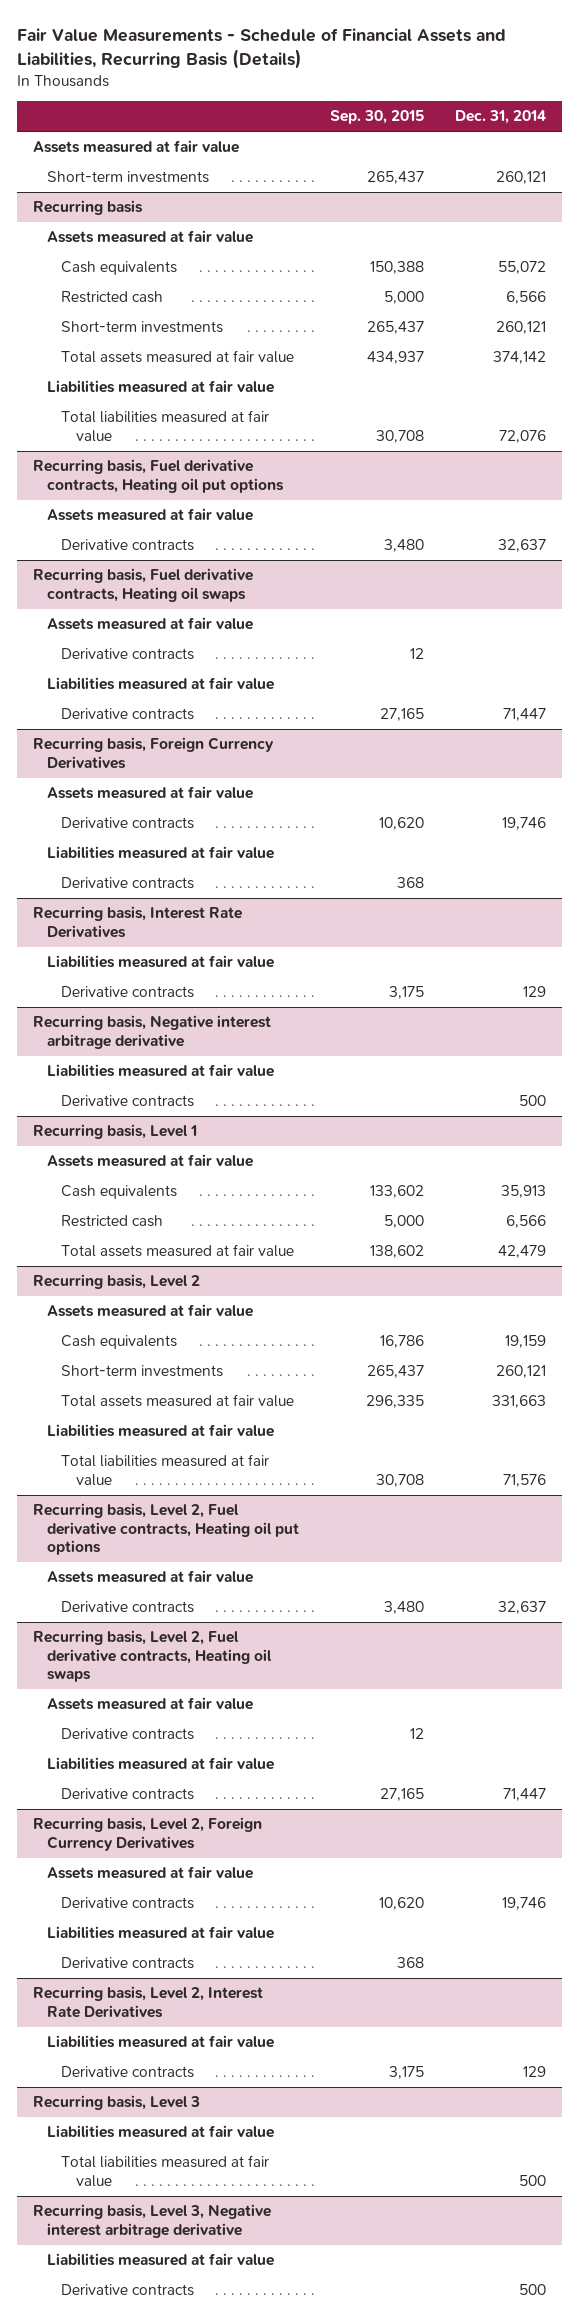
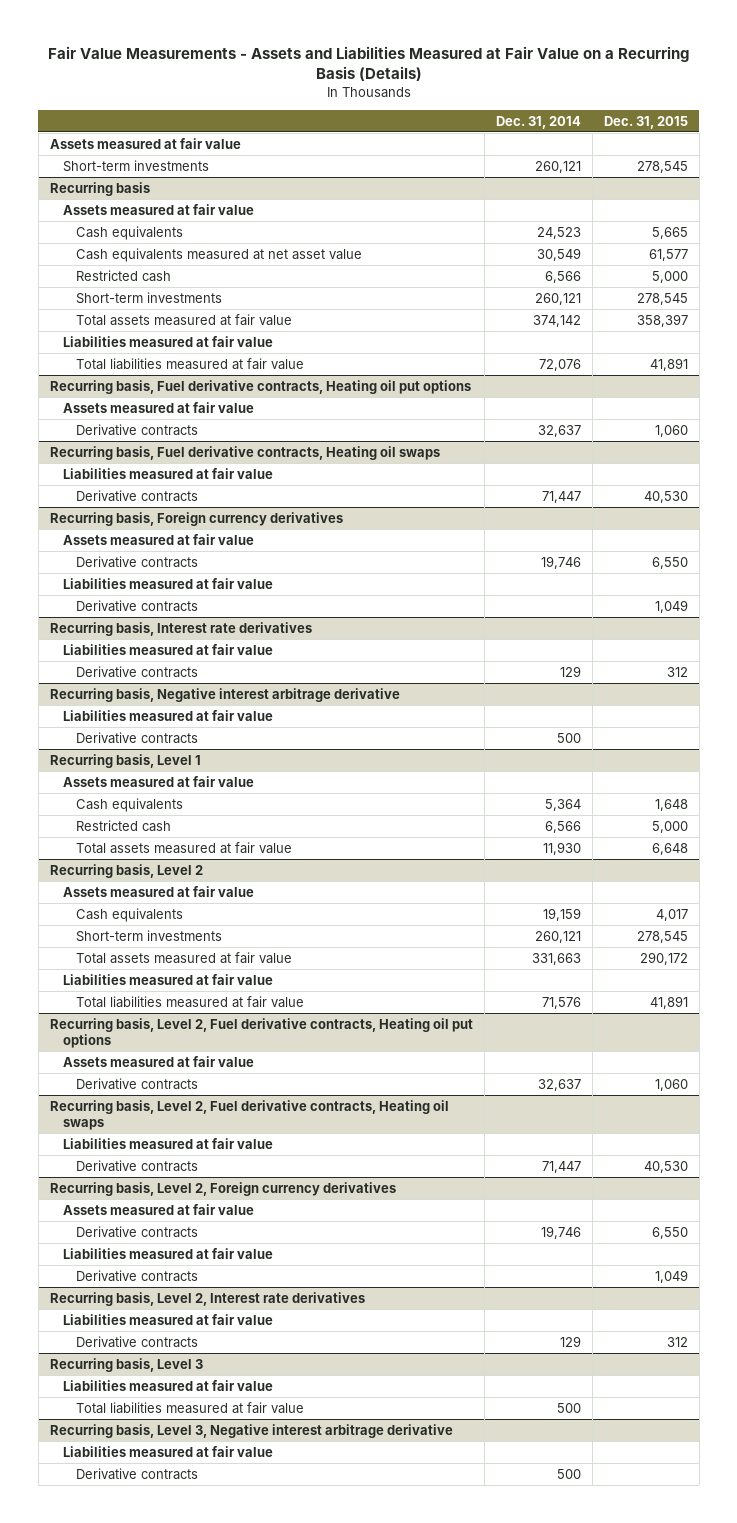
[17,27,507,69] Fair Value Measurements - Schedule of Financial Assets and Liabilities, Recurring Basis (Details) -> [47,45,689,82] Fair Value Measurements - Assets and Liabilities Measured at Fair Value on a Recurring Basis (Details)
[330,110,425,125] Sep. 30, 2015 -> none
none -> [603,115,688,129] Dec. 31, 2015
[498,261,547,275] 55,072 -> [536,226,581,239] 24,523
none -> [75,247,362,262] Cash equivalents measured at net asset value
[47,617,254,631] Assets measured at fair value -> none
[61,648,195,661] Derivative contracts -> none
[32,737,274,769] Recurring basis, Foreign Currency Derivatives -> [49,511,343,526] Recurring basis, Foreign currency derivatives
[32,906,242,938] Recurring basis, Interest Rate Derivatives -> [49,621,312,636] Recurring basis, Interest rate derivatives
[501,1185,547,1199] 35,913 -> [544,798,581,811] 5,364
[498,1245,547,1259] 42,479 -> [542,841,581,855] 11,930
[47,1697,254,1711] Assets measured at fair value -> none
[61,1728,195,1741] Derivative contracts -> none
[32,1817,262,1851] Recurring basis, Level 2, Foreign Currency Derivatives -> [49,1181,396,1196] Recurring basis, Level 2, Foreign currency derivatives
[32,1986,263,2018] Recurring basis, Level 2, Interest Rate Derivatives -> [49,1291,365,1306] Recurring basis, Level 2, Interest rate derivatives

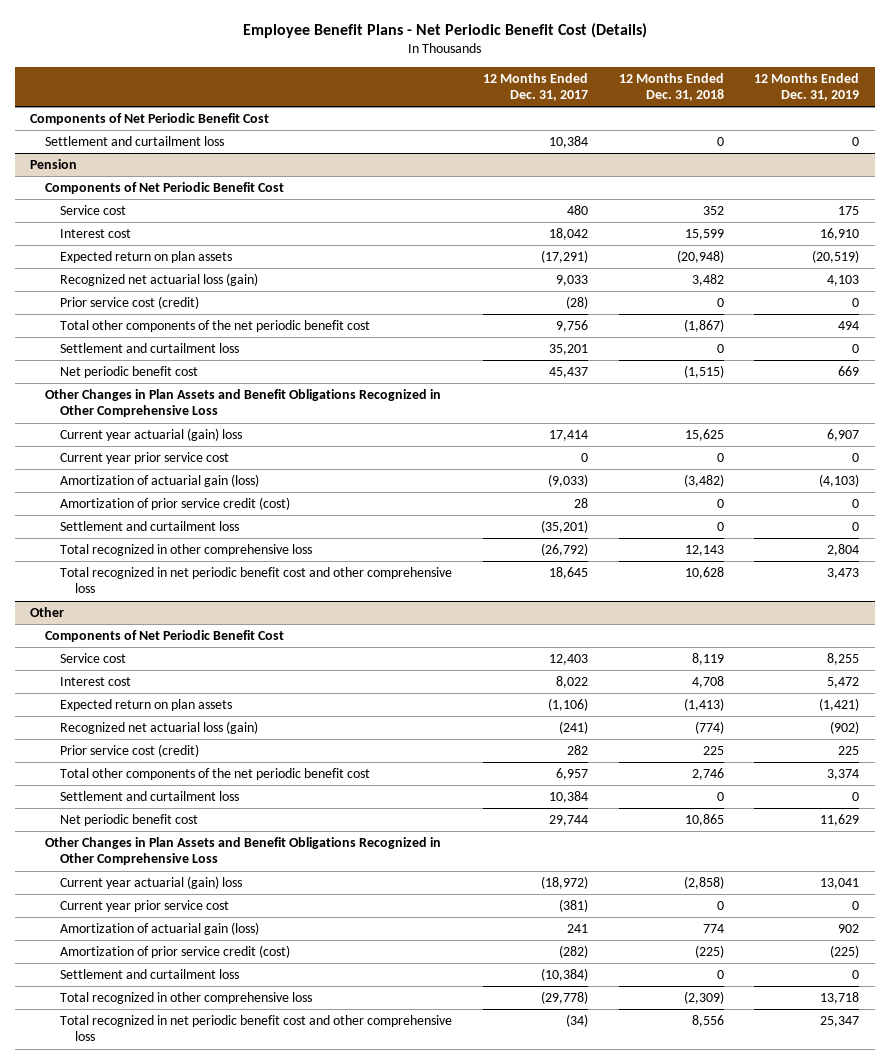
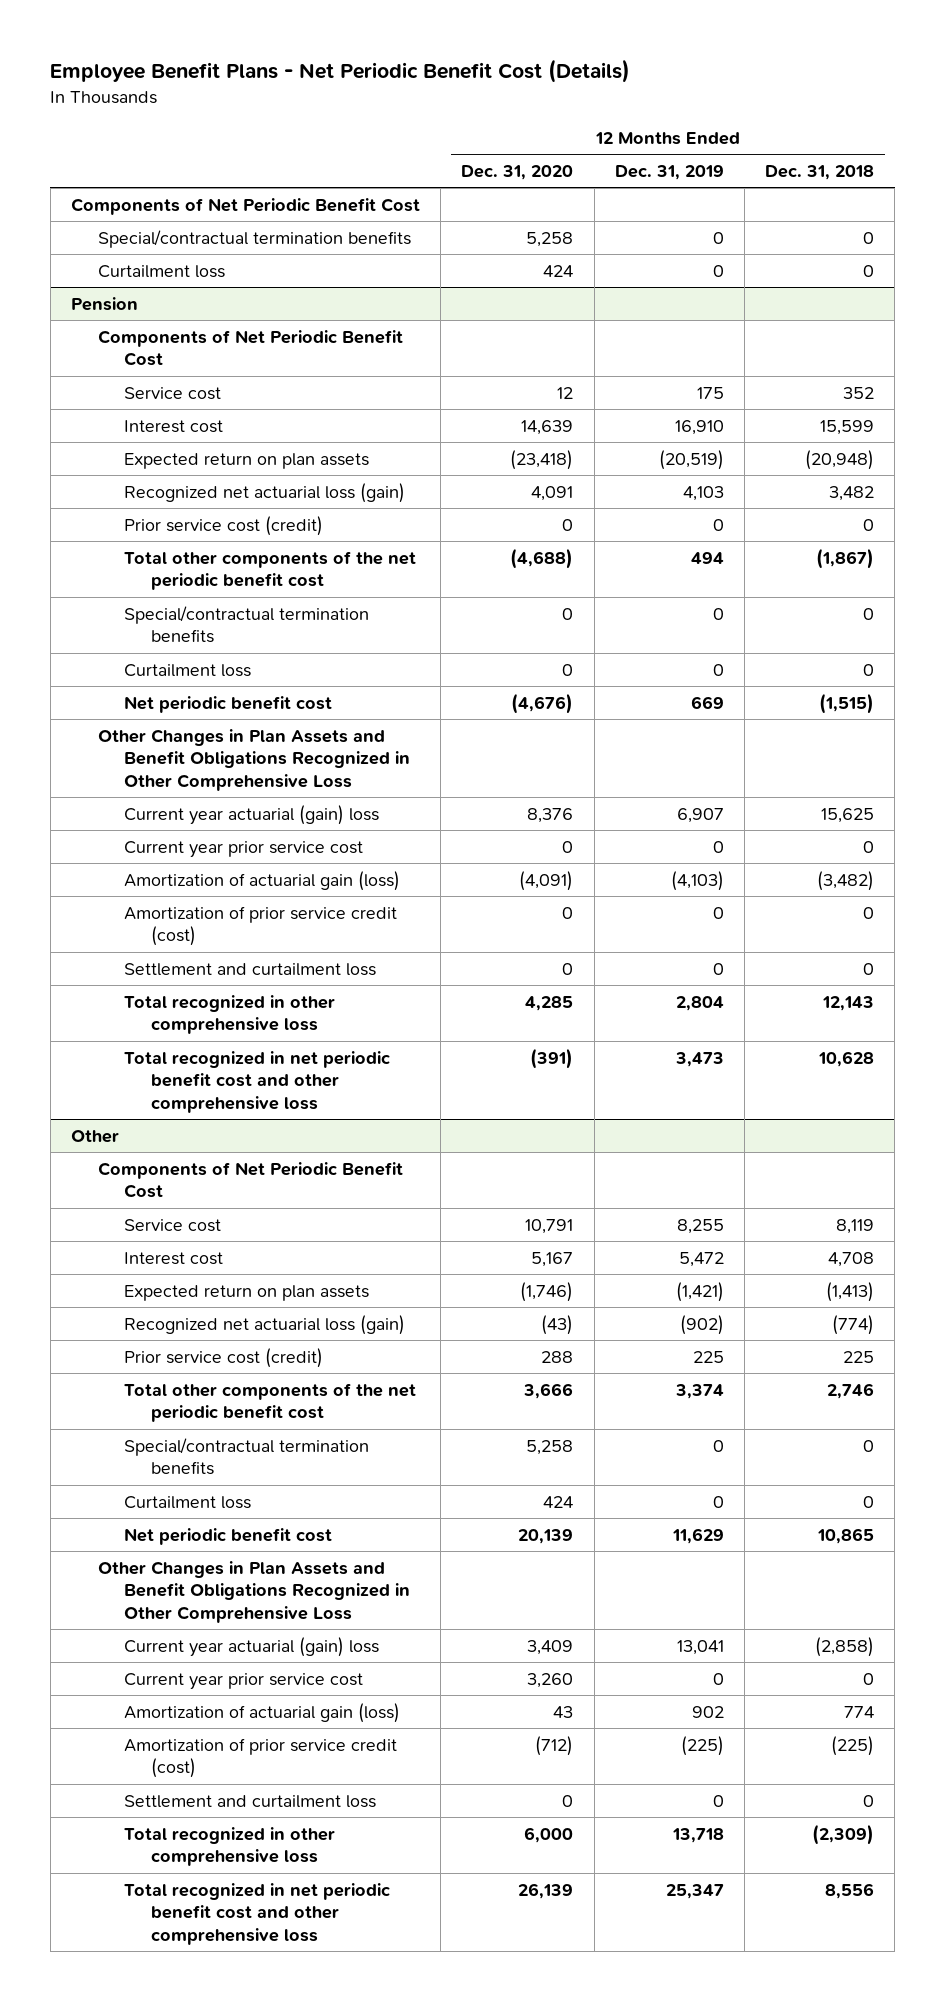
[482,72,588,101] 12 Months Ended Dec. 31, 2017 -> none
none -> [461,165,574,181] Dec. 31, 2020
none -> [97,229,411,248] Special/contractual termination benefits
[45,136,225,147] Settlement and curtailment loss -> [97,264,225,278] Curtailment loss
none -> [124,605,370,644] Special/contractual termination benefits
[60,343,240,354] Settlement and curtailment loss -> [124,663,252,677] Curtailment loss
none -> [124,1437,370,1476] Special/contractual termination benefits
[60,791,240,802] Settlement and curtailment loss -> [124,1495,252,1509] Curtailment loss

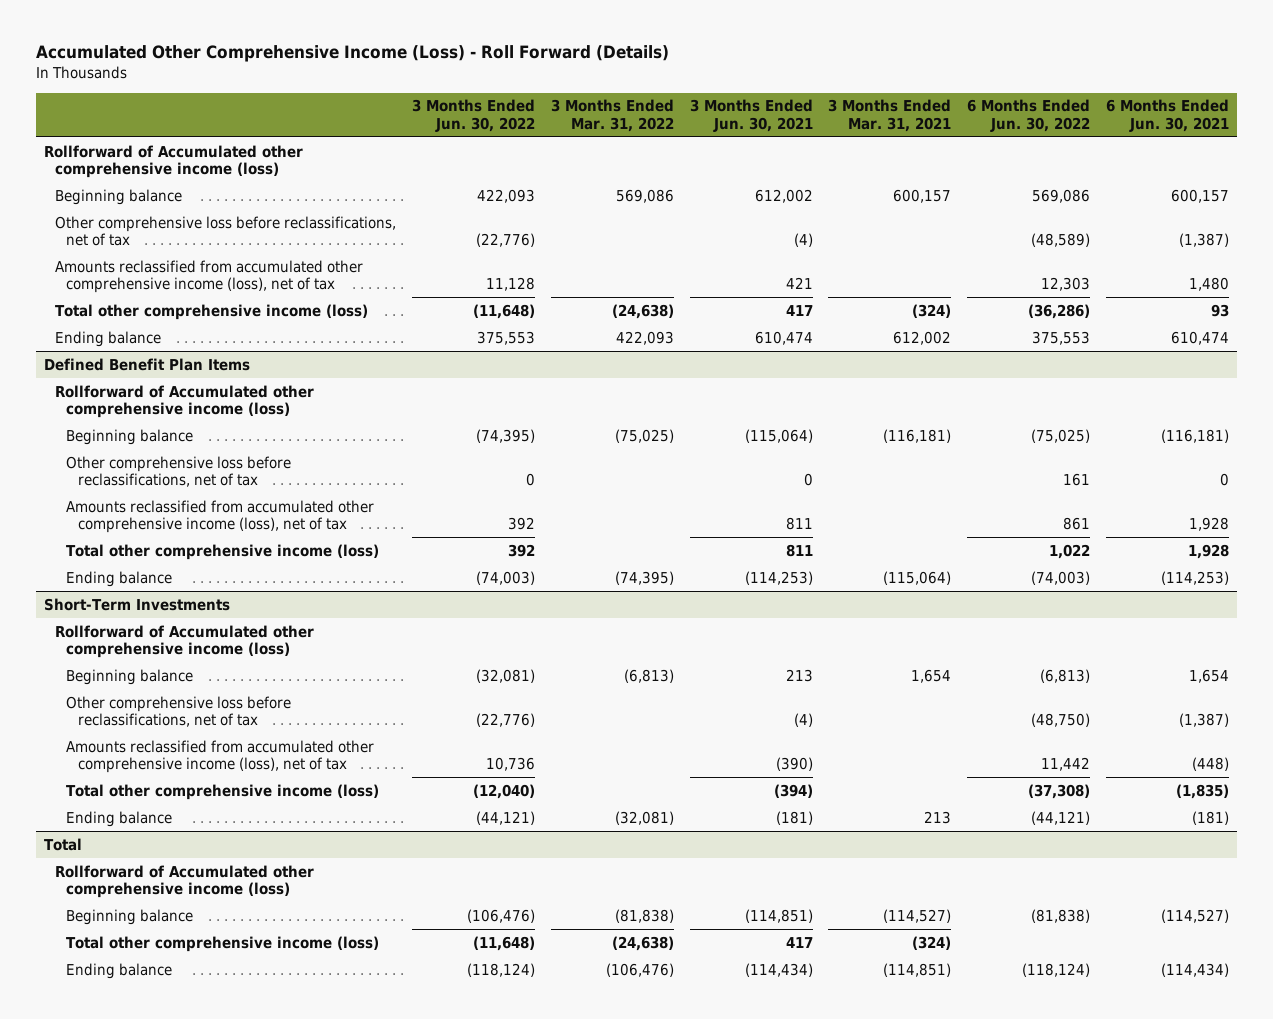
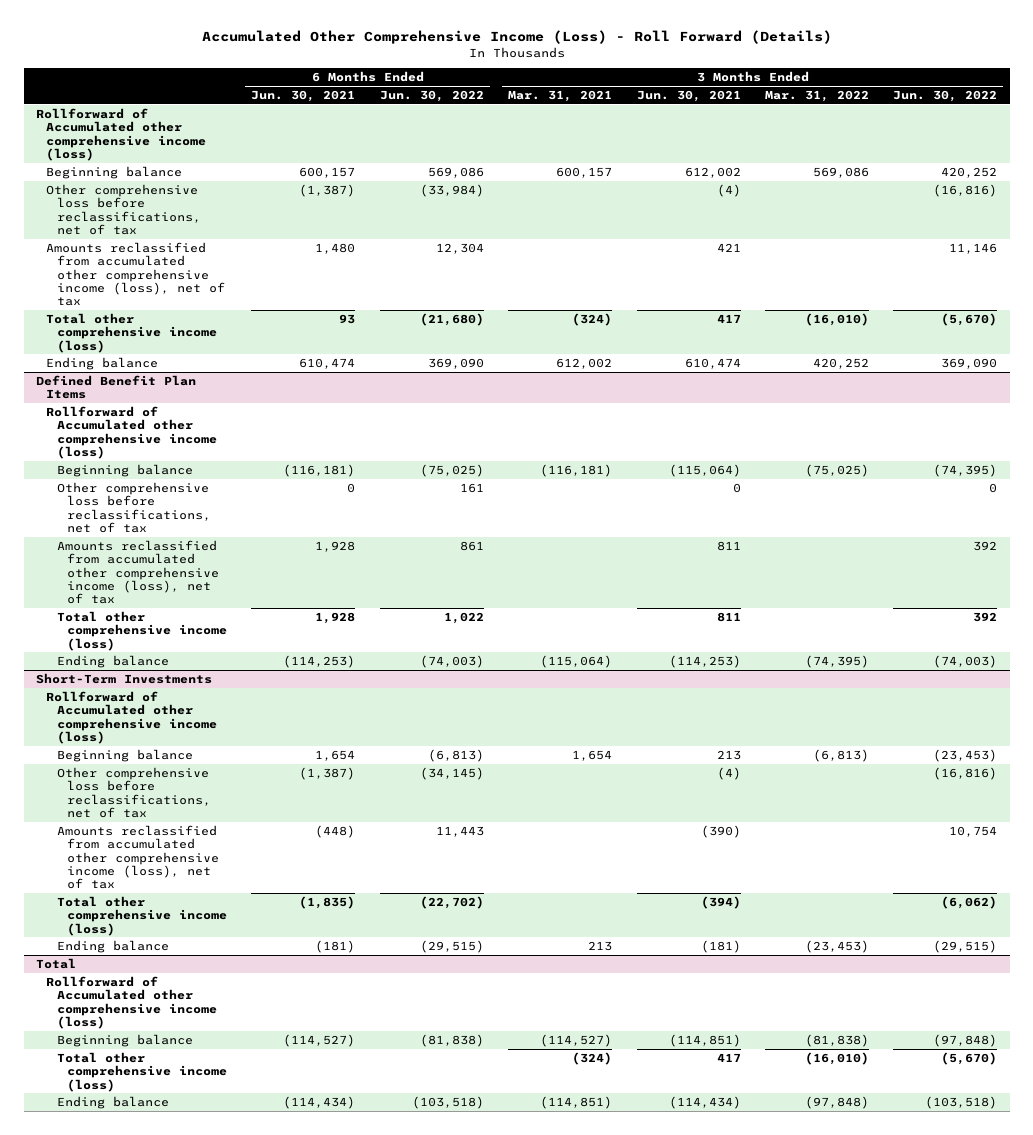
[476,188,535,203] 422,093 -> [941,166,998,178] 420,252
[475,233,535,248] (22,776) -> [933,183,998,197] (16,816)
[1031,233,1091,248] (48,589) -> [419,183,484,197] (33,984)
[485,277,535,292] 11,128 -> [949,242,998,254] 11,146
[1041,277,1091,292] 12,303 -> [435,242,484,254] 12,304
[472,303,535,319] (11,648) -> [941,312,998,326] (5,670)
[611,303,674,319] (24,638) -> [804,312,869,326] (16,010)
[1028,303,1091,319] (36,286) -> [419,312,484,326] (21,680)
[476,330,535,345] 375,553 -> [941,357,998,369] 369,090
[615,330,674,345] 422,093 -> [812,357,869,369] 420,252
[1032,330,1091,345] 375,553 -> [427,357,484,369] 369,090
[475,668,535,683] (32,081) -> [933,748,998,762] (23,453)
[475,713,535,728] (22,776) -> [933,766,998,780] (16,816)
[1031,713,1091,728] (48,750) -> [419,766,484,780] (34,145)
[485,757,535,772] 10,736 -> [949,825,998,837] 10,754
[1041,757,1091,772] 11,442 -> [435,825,484,837] 11,443
[472,783,535,799] (12,040) -> [941,895,998,909] (6,062)
[1028,783,1091,799] (37,308) -> [419,895,484,909] (22,702)
[475,810,535,825] (44,121) -> [933,939,998,953] (29,515)
[614,810,674,825] (32,081) -> [804,939,869,953] (23,453)
[1031,810,1091,825] (44,121) -> [419,939,484,953] (29,515)
[466,908,535,923] (106,476) -> [933,1033,998,1047] (97,848)
[472,935,535,951] (11,648) -> [941,1051,998,1065] (5,670)
[611,935,674,951] (24,638) -> [804,1051,869,1065] (16,010)
[466,962,535,977] (118,124) -> [925,1095,998,1109] (103,518)
[605,962,674,977] (106,476) -> [804,1095,869,1109] (97,848)
[1022,962,1091,977] (118,124) -> [411,1095,484,1109] (103,518)

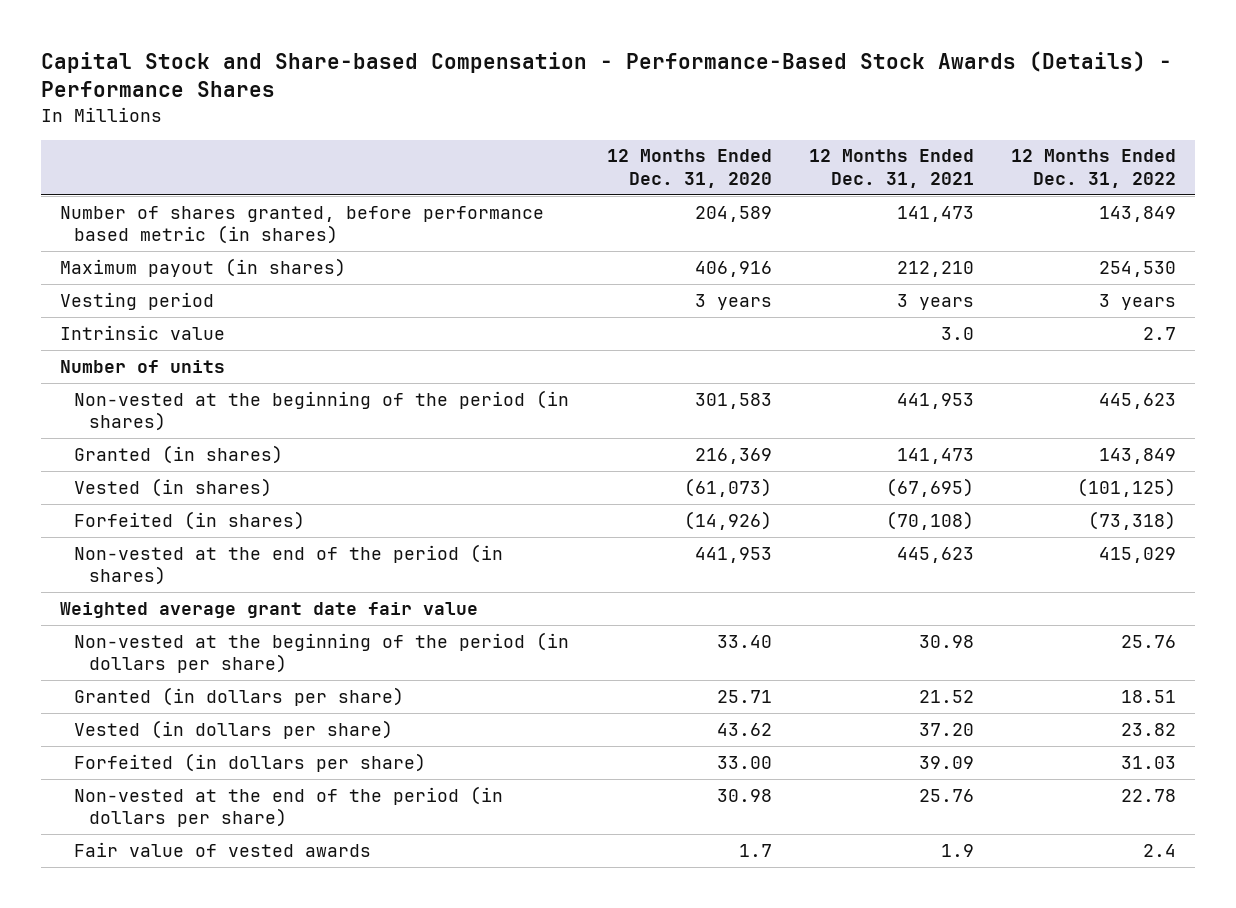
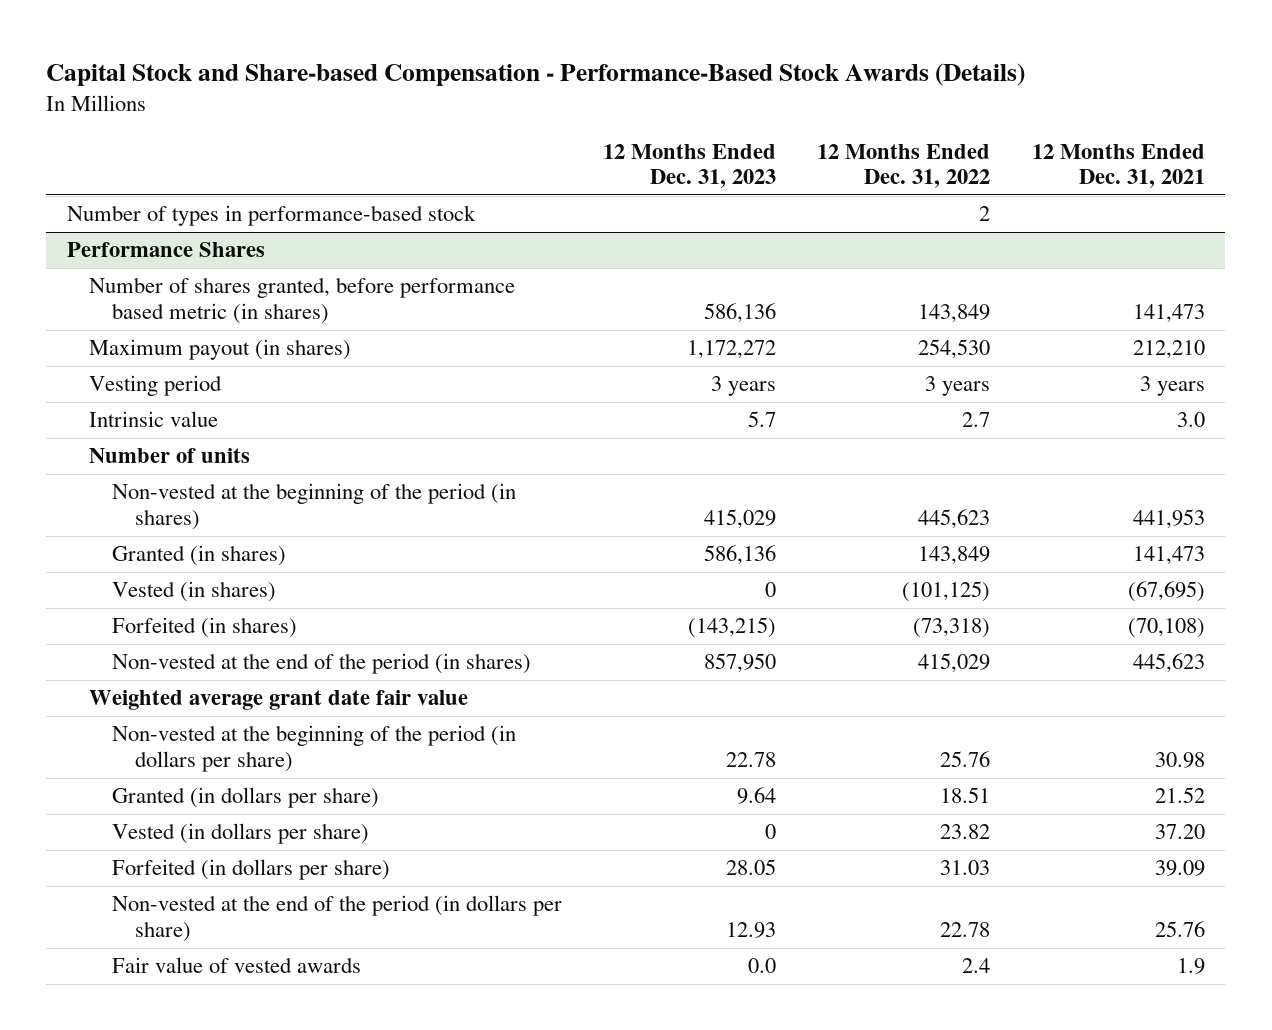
[41,51,1173,98] Capital Stock and Share-based Compensation - Performance-Based Stock Awards (Details) - Performance Shares -> [46,62,1026,86] Capital Stock and Share-based Compensation - Performance-Based Stock Awards (Details)
[606,149,772,188] 12 Months Ended Dec. 31, 2020 -> none
none -> [603,143,777,189] 12 Months Ended Dec. 31, 2023
none -> [66,205,476,227] Number of types in performance-based stock
none -> [66,242,265,258] Performance Shares

